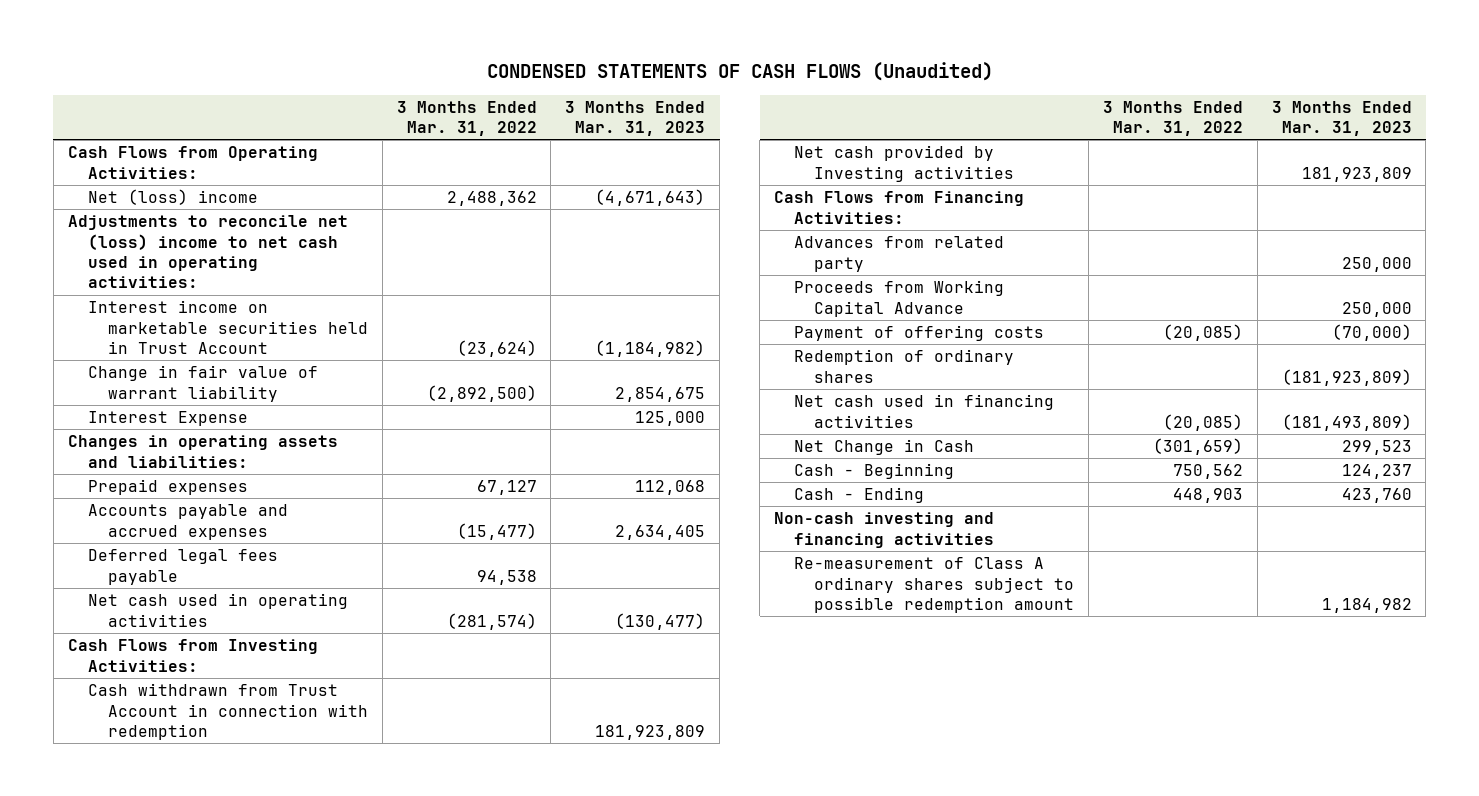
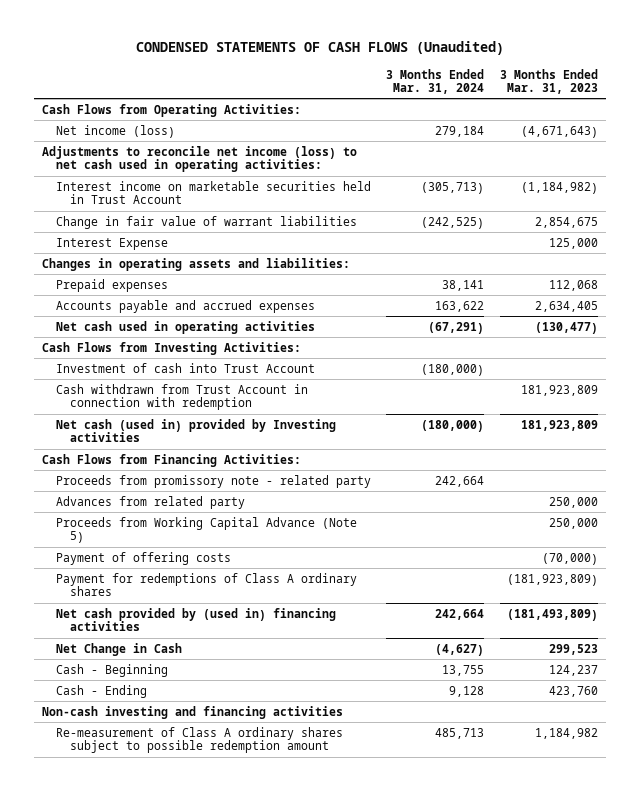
[396,100,537,137] 3 Months Ended Mar. 31, 2022 -> none
none -> [386,68,485,94] 3 Months Ended Mar. 31, 2024
[87,189,258,206] Net (loss) income -> [55,124,175,138] Net income (loss)
[67,215,348,289] Adjustments to reconcile net (loss) income to net cash used in operating activities: -> [41,145,357,173] Adjustments to reconcile net income (loss) to net cash used in operating activities:
[87,365,318,402] Change in fair value of warrant liability -> [55,215,357,229] Change in fair value of warrant liabilities
[87,549,278,585] Deferred legal fees payable -> none
none -> [55,362,315,373] Investment of cash into Trust Account
[794,145,1015,182] Net cash provided by Investing activities -> [55,418,336,443] Net cash (used in) provided by Investing activities
none -> [55,474,371,488] Proceeds from promissory note - related party
[794,280,1005,317] Proceeds from Working Capital Advance -> [55,516,357,544] Proceeds from Working Capital Advance (Note 5)
[794,349,1015,383] Redemption of ordinary shares -> [55,572,357,597] Payment for redemptions of Class A ordinary shares
[794,394,1055,428] Net cash used in financing activities -> [55,607,336,632] Net cash provided by (used in) financing activities

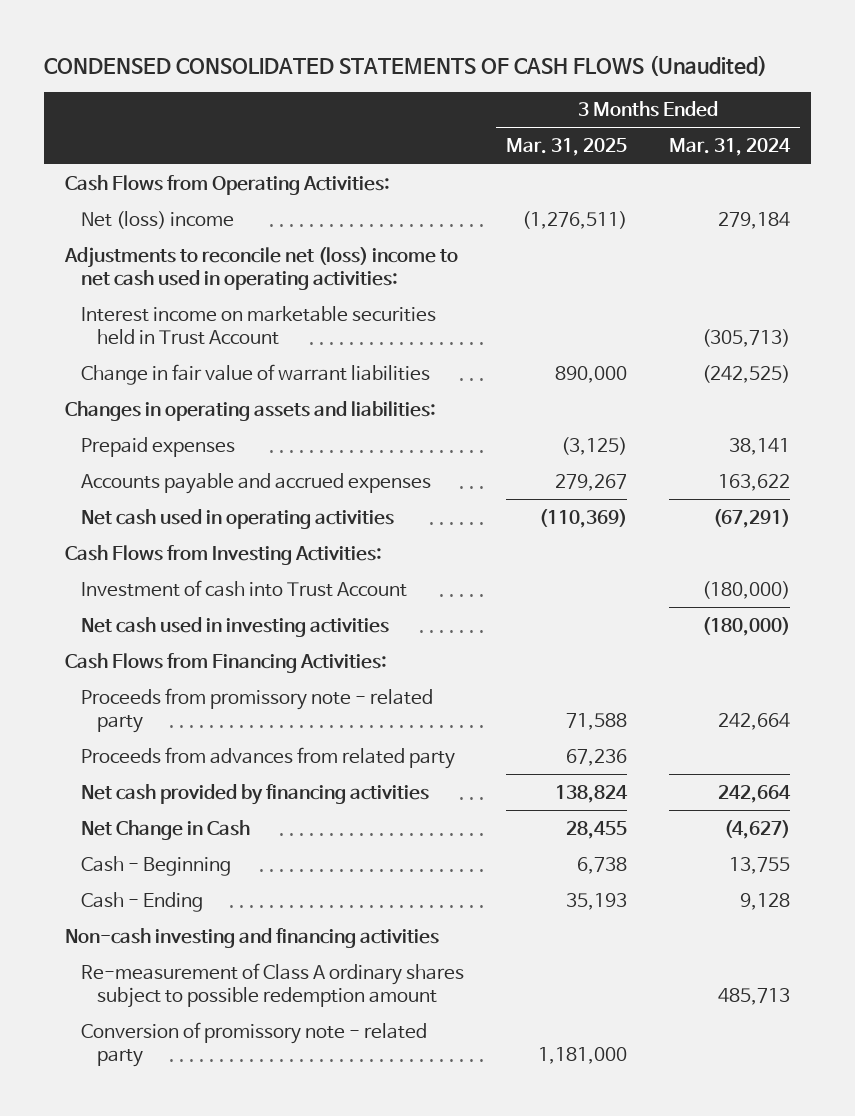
[135,41,504,56] CONDENSED STATEMENTS OF CASH FLOWS (Unaudited) -> [44,55,768,77] CONDENSED CONSOLIDATED STATEMENTS OF CASH FLOWS (Unaudited)
[499,68,598,94] 3 Months Ended Mar. 31, 2023 -> none
none -> [506,138,628,157] Mar. 31, 2025
[55,124,175,138] Net income (loss) -> [81,210,235,229] Net (loss) income
[41,145,357,173] Adjustments to reconcile net income (loss) to net cash used in operating activities: -> [64,246,459,290] Adjustments to reconcile net (loss) income to net cash used in operating activities:
[55,237,168,250] Interest Expense -> none
[55,383,308,411] Cash withdrawn from Trust Account in connection with redemption -> none
[55,418,336,443] Net cash (used in) provided by Investing activities -> [81,616,390,637] Net cash used in investing activities
[55,516,357,544] Proceeds from Working Capital Advance (Note 5) -> none
[55,551,231,565] Payment of offering costs -> none
[55,572,357,597] Payment for redemptions of Class A ordinary shares -> none
[55,495,245,509] Advances from related party -> [81,746,456,769] Proceeds from advances from related party
[55,607,336,632] Net cash provided by (used in) financing activities -> [81,783,430,805] Net cash provided by financing activities
none -> [81,1021,428,1067] Conversion of promissory note - related party

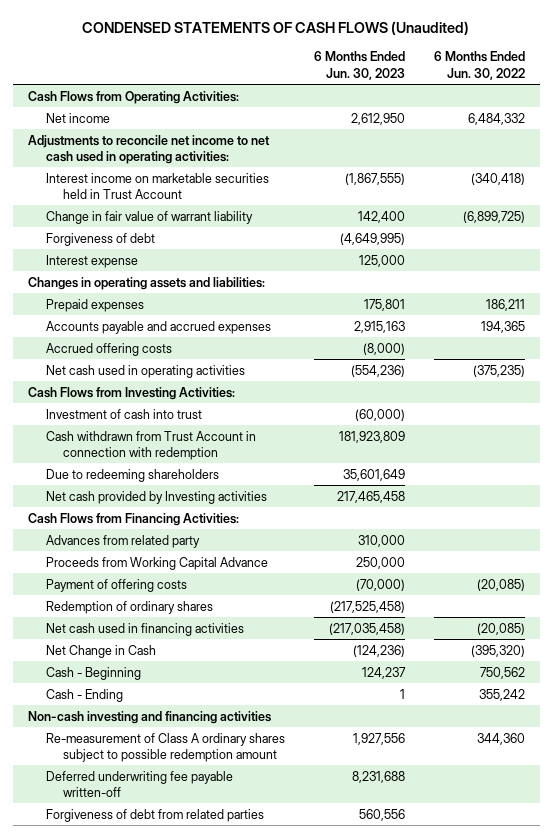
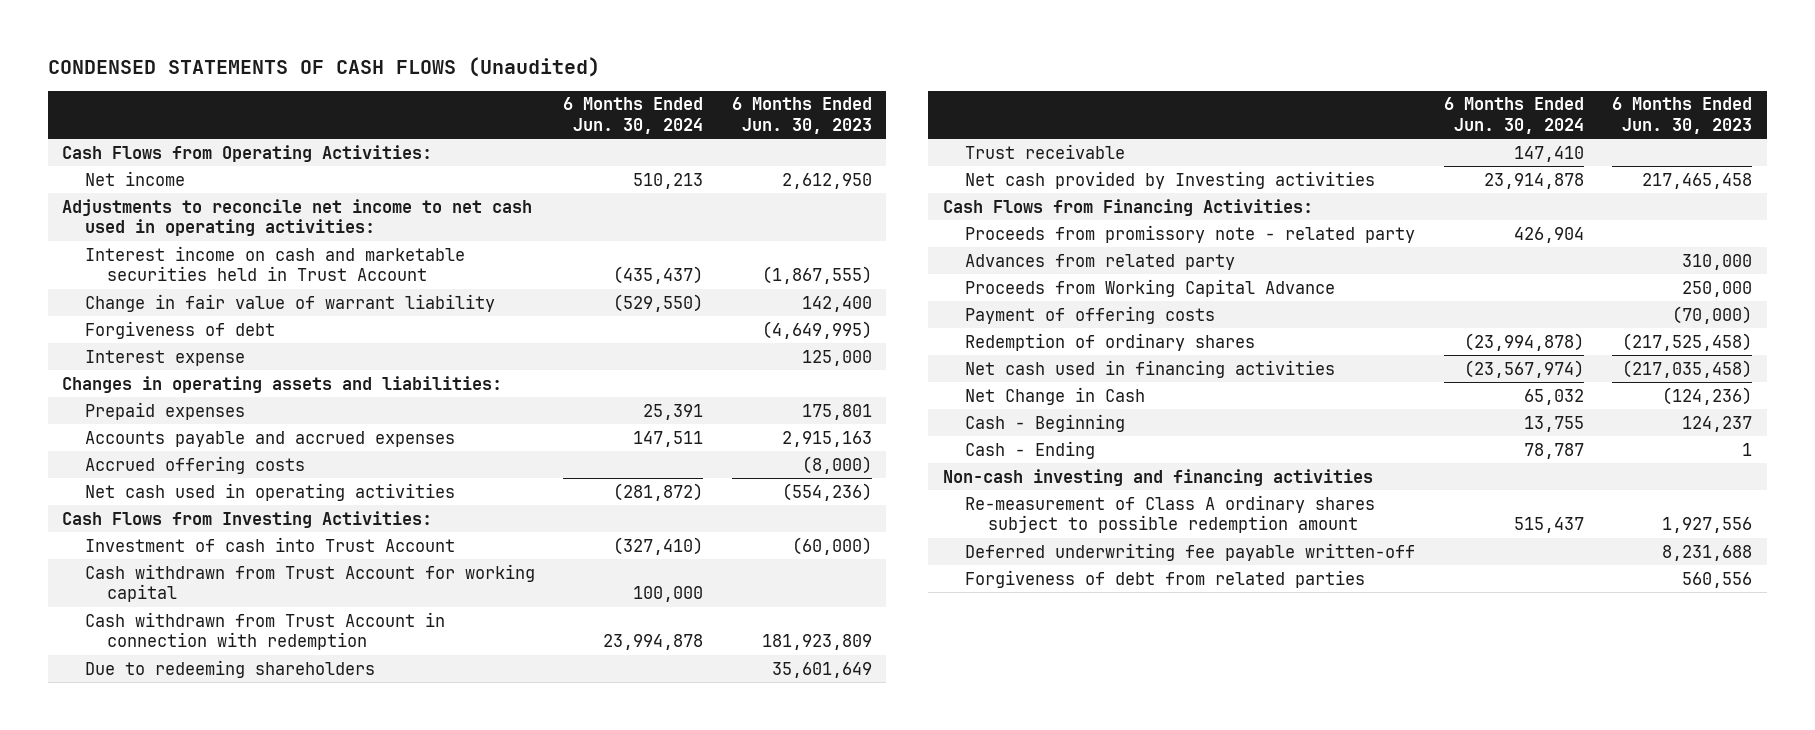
[434,51,526,80] 6 Months Ended Jun. 30, 2022 -> none
none -> [563,97,704,134] 6 Months Ended Jun. 30, 2024
[45,172,269,200] Interest income on marketable securities held in Trust Account -> [84,245,465,282] Interest income on cash and marketable securities held in Trust Account
[45,408,202,419] Investment of cash into trust -> [84,536,455,552] Investment of cash into Trust Account
none -> [84,563,535,603] Cash withdrawn from Trust Account for working capital
none -> [965,143,1126,159] Trust receivable
none -> [965,224,1416,243] Proceeds from promissory note - related party

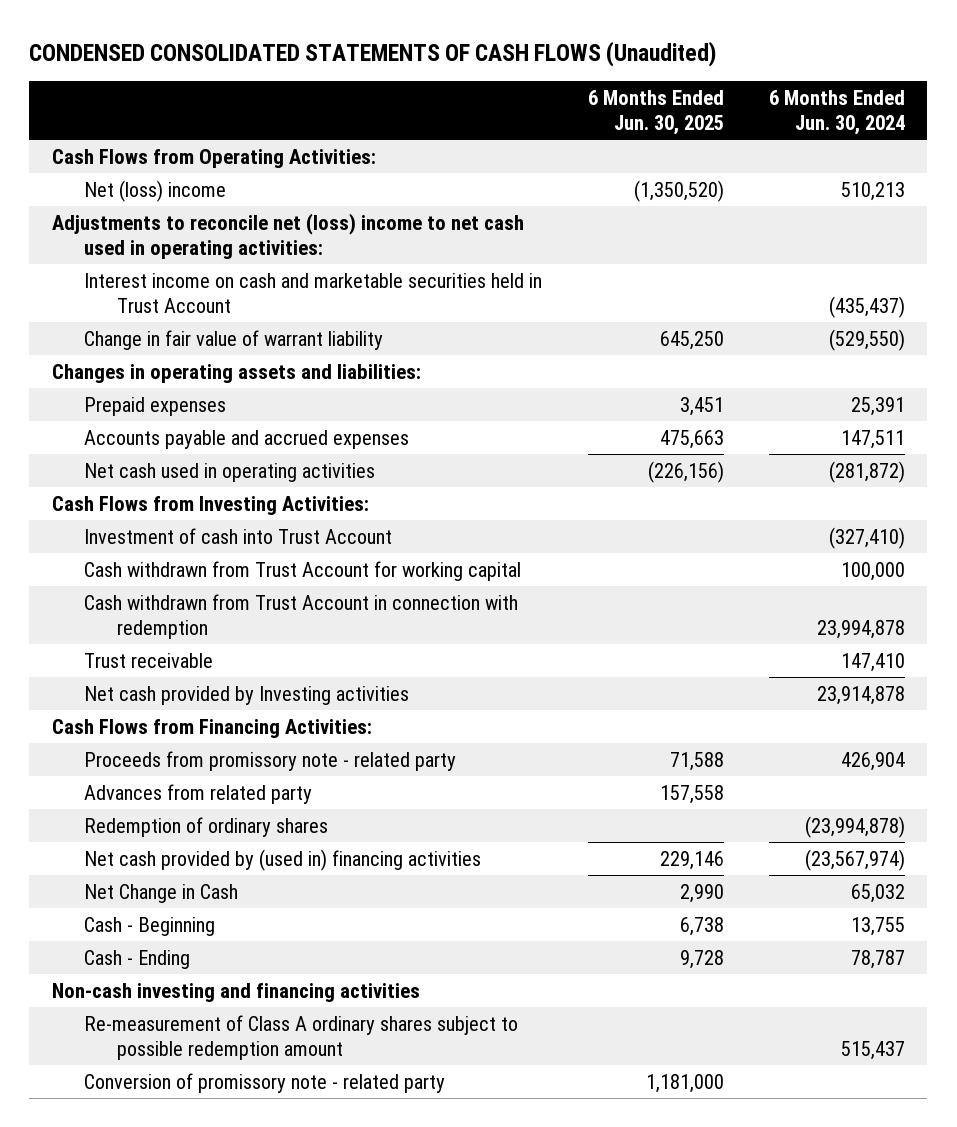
[47,56,600,77] CONDENSED STATEMENTS OF CASH FLOWS (Unaudited) -> [29,40,717,67] CONDENSED CONSOLIDATED STATEMENTS OF CASH FLOWS (Unaudited)
[731,97,872,134] 6 Months Ended Jun. 30, 2023 -> none
none -> [587,89,724,136] 6 Months Ended Jun. 30, 2025
[84,170,185,186] Net income -> [84,179,227,202] Net (loss) income
[62,198,533,237] Adjustments to reconcile net income to net cash used in operating activities: -> [51,212,524,259] Adjustments to reconcile net (loss) income to net cash used in operating activities:
[84,320,275,339] Forgiveness of debt -> none
[84,349,245,366] Interest expense -> none
[84,455,305,474] Accrued offering costs -> none
[84,659,375,678] Due to redeeming shareholders -> none
[965,278,1336,297] Proceeds from Working Capital Advance -> none
[965,305,1216,324] Payment of offering costs -> none
[965,359,1336,378] Net cash used in financing activities -> [84,848,482,871] Net cash provided by (used in) financing activities
[965,542,1416,561] Deferred underwriting fee payable written-off -> none
[965,569,1366,588] Forgiveness of debt from related parties -> [84,1072,446,1093] Conversion of promissory note - related party

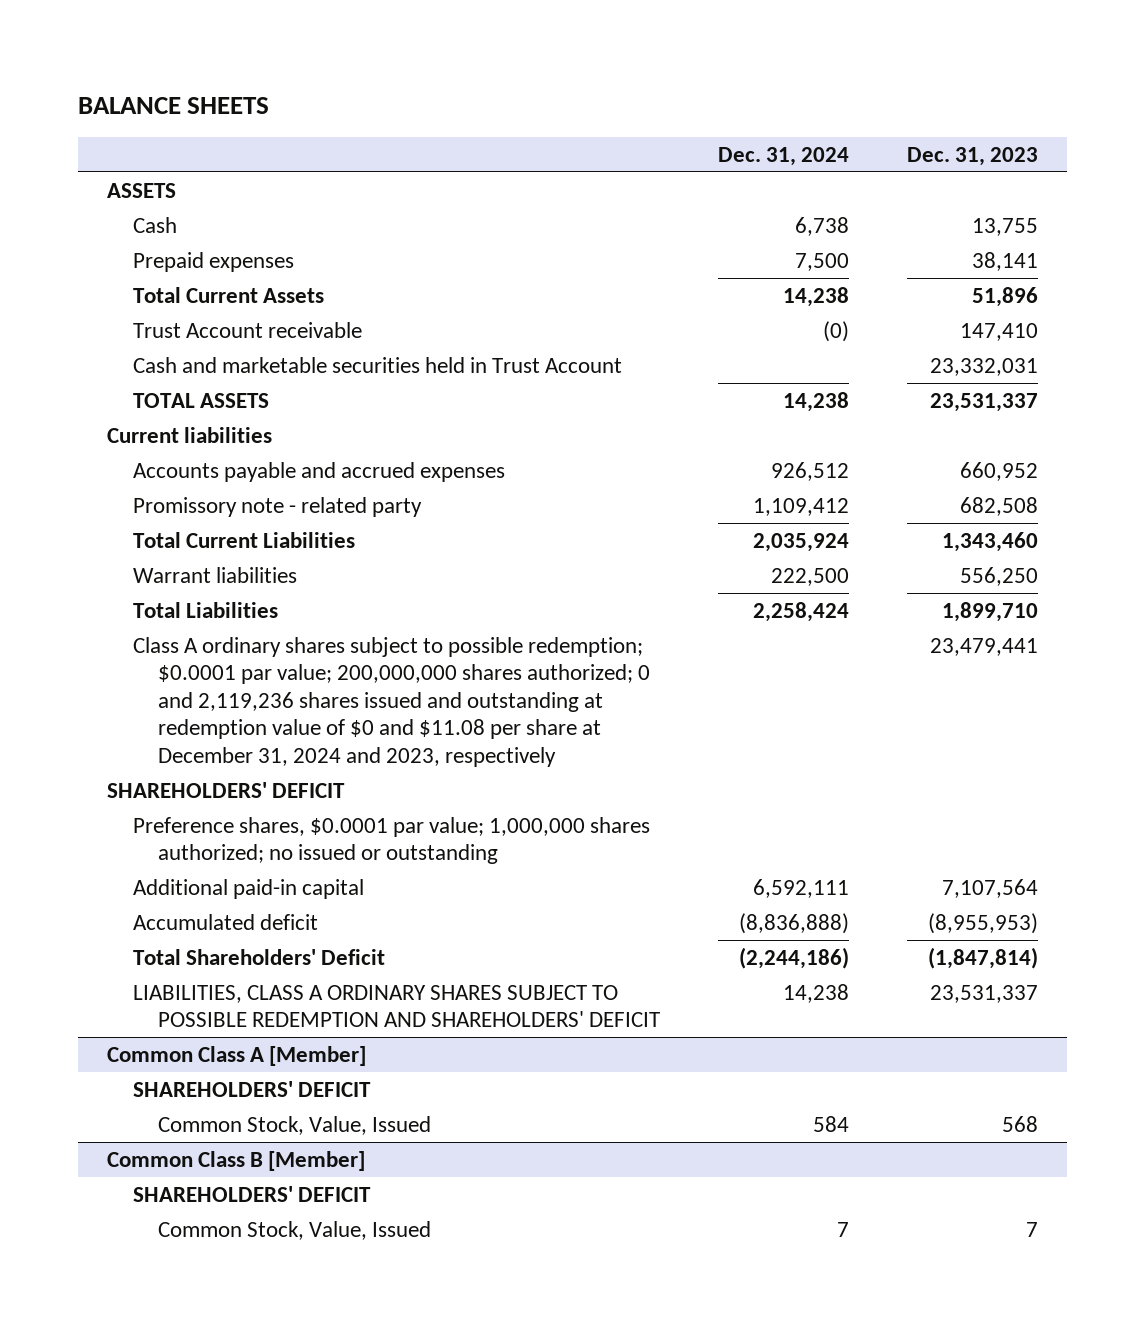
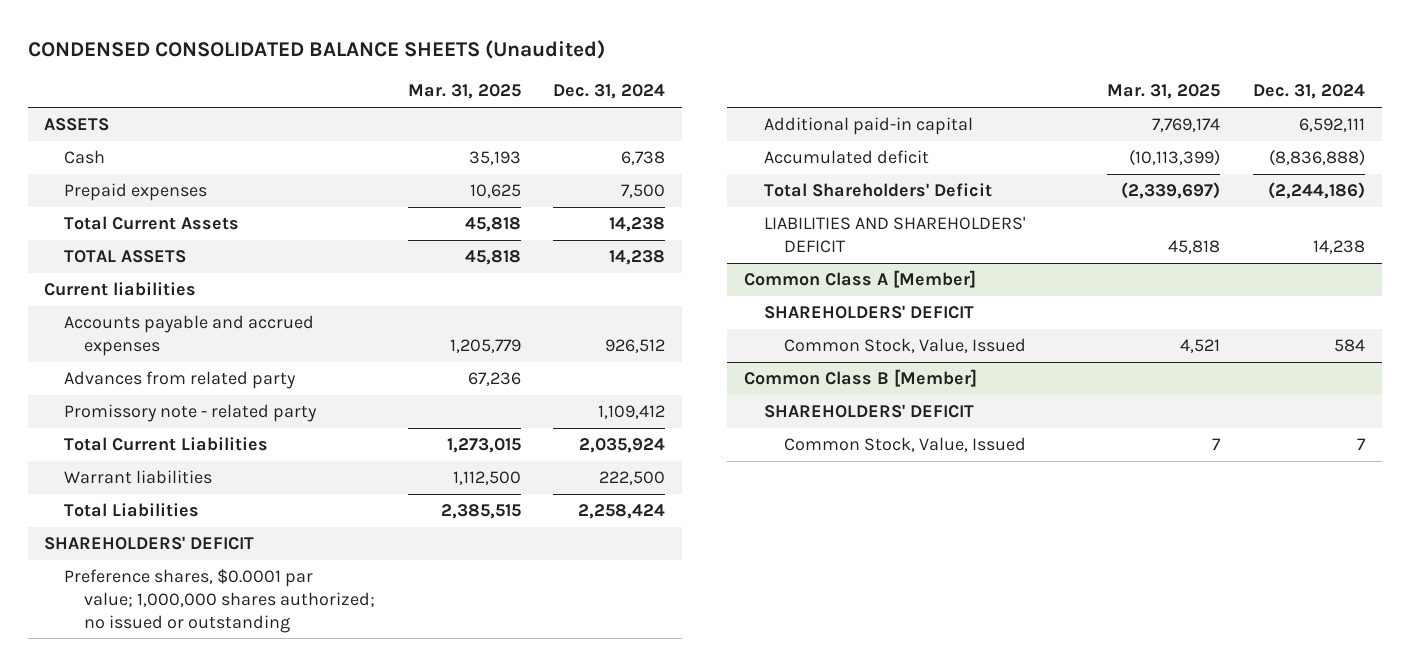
[78,96,270,114] BALANCE SHEETS -> [27,39,605,59] CONDENSED CONSOLIDATED BALANCE SHEETS (Unaudited)
[907,146,1039,166] Dec. 31, 2023 -> none
none -> [407,84,521,100] Mar. 31, 2025
[132,321,362,338] Trust Account receivable -> none
[132,356,622,373] Cash and marketable securities held in Trust Account -> none
none -> [64,371,297,390] Advances from related party
[132,636,651,767] Class A ordinary shares subject to possible redemption; $0.0001 par value; 200,000,000 shares authorized; 0 and 2,119,236 shares issued and outstanding at redemption value of $0 and $11.08 per share at December 31, 2024 and 2023, respectively -> none
[132,984,661,1028] LIABILITIES, CLASS A ORDINARY SHARES SUBJECT TO POSSIBLE REDEMPTION AND SHAREHOLDERS' DEFICIT -> [763,216,1025,253] LIABILITIES AND SHAREHOLDERS' DEFICIT

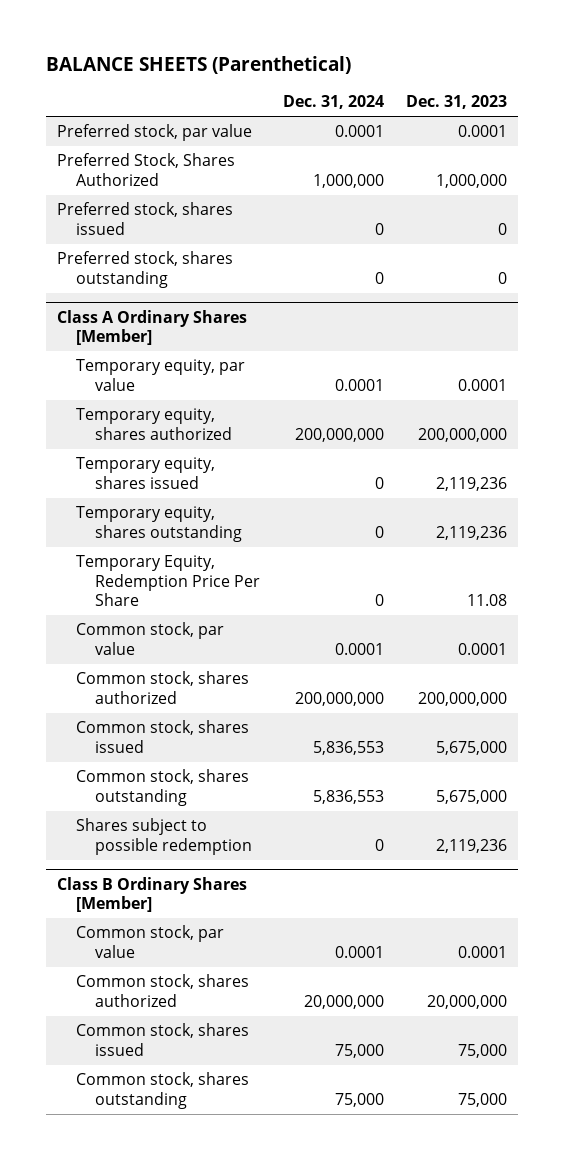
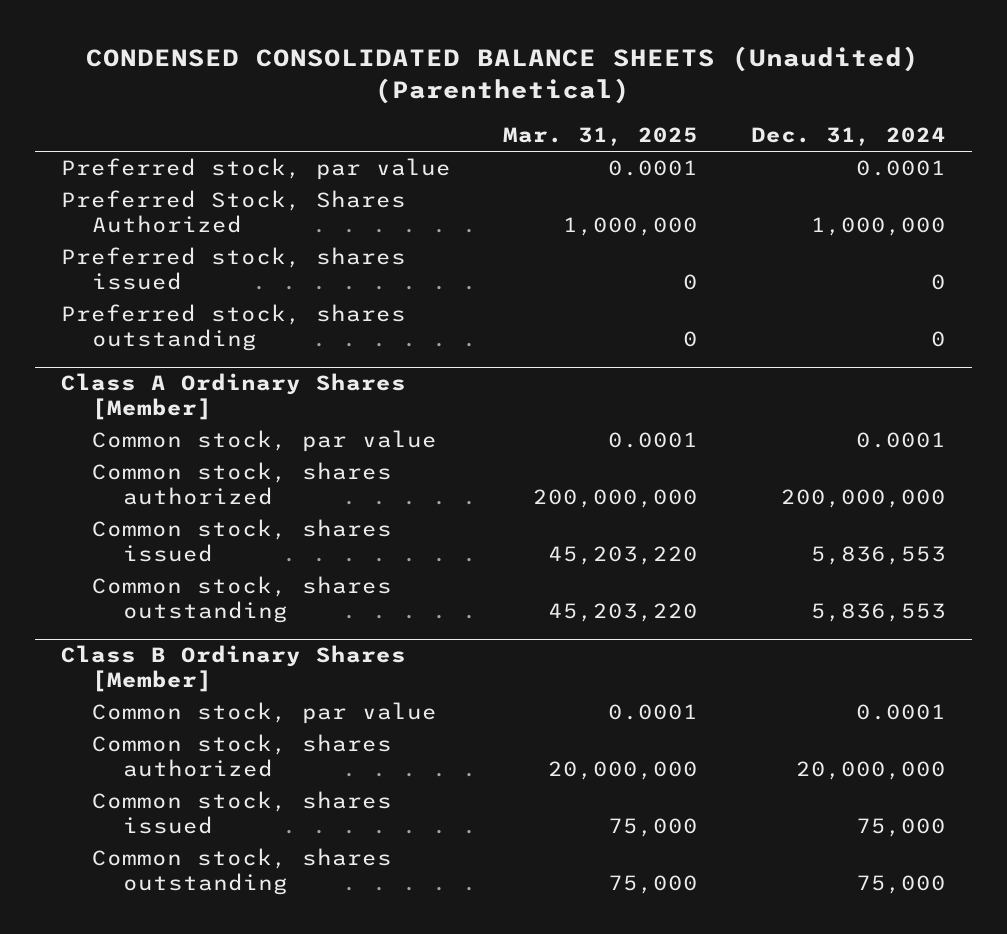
[45,55,351,74] BALANCE SHEETS (Parenthetical) -> [86,46,920,105] CONDENSED CONSOLIDATED BALANCE SHEETS (Unaudited) (Parenthetical)
[406,95,508,110] Dec. 31, 2023 -> none
none -> [503,127,699,147] Mar. 31, 2025
[76,359,246,391] Temporary equity, par value -> none
[76,408,233,440] Temporary equity, shares authorized -> none
[76,457,216,489] Temporary equity, shares issued -> none
[76,506,243,542] Temporary equity, shares outstanding -> none
[76,555,261,606] Temporary Equity, Redemption Price Per Share -> none
[76,818,253,855] Shares subject to possible redemption -> none

